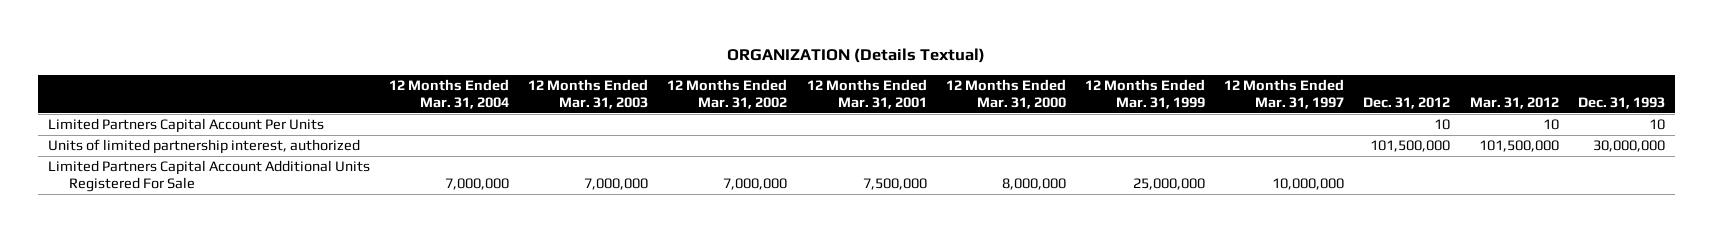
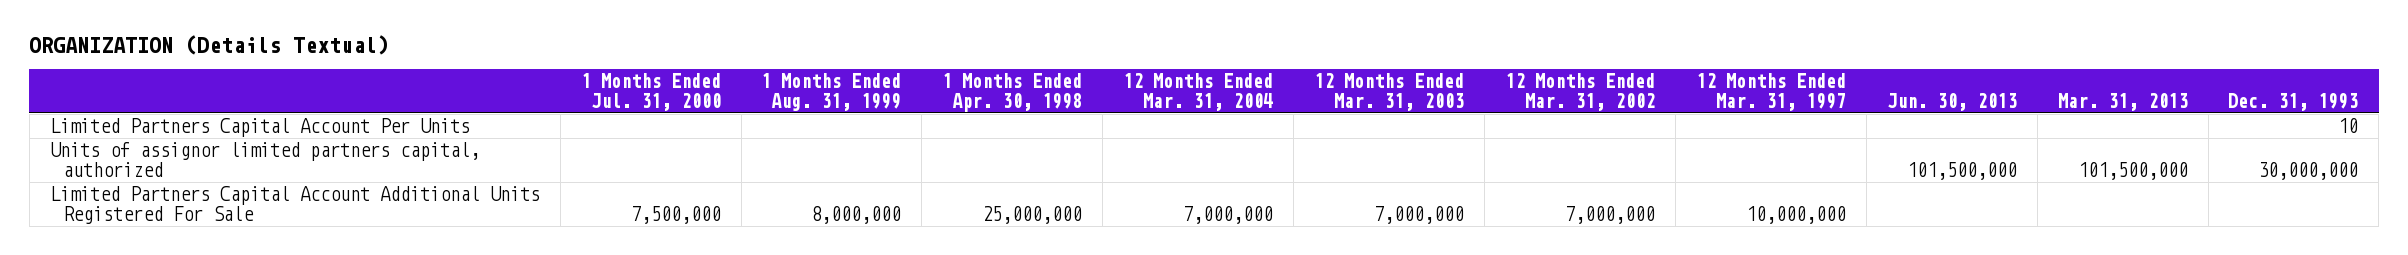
[806,78,927,109] 12 Months Ended Mar. 31, 2001 -> none
[945,78,1066,109] 12 Months Ended Mar. 31, 2000 -> none
[1085,78,1206,109] 12 Months Ended Mar. 31, 1999 -> none
[1363,96,1451,109] Dec. 31, 2012 -> none
[1469,96,1559,109] Mar. 31, 2012 -> none
none -> [580,73,721,111] 1 Months Ended Jul. 31, 2000
none -> [761,73,902,111] 1 Months Ended Aug. 31, 1999
none -> [942,73,1083,112] 1 Months Ended Apr. 30, 1998
none -> [1886,92,2017,111] Jun. 30, 2013
none -> [2057,92,2188,111] Mar. 31, 2013
[47,139,360,155] Units of limited partnership interest, authorized -> [49,142,480,177] Units of assignor limited partners capital, authorized

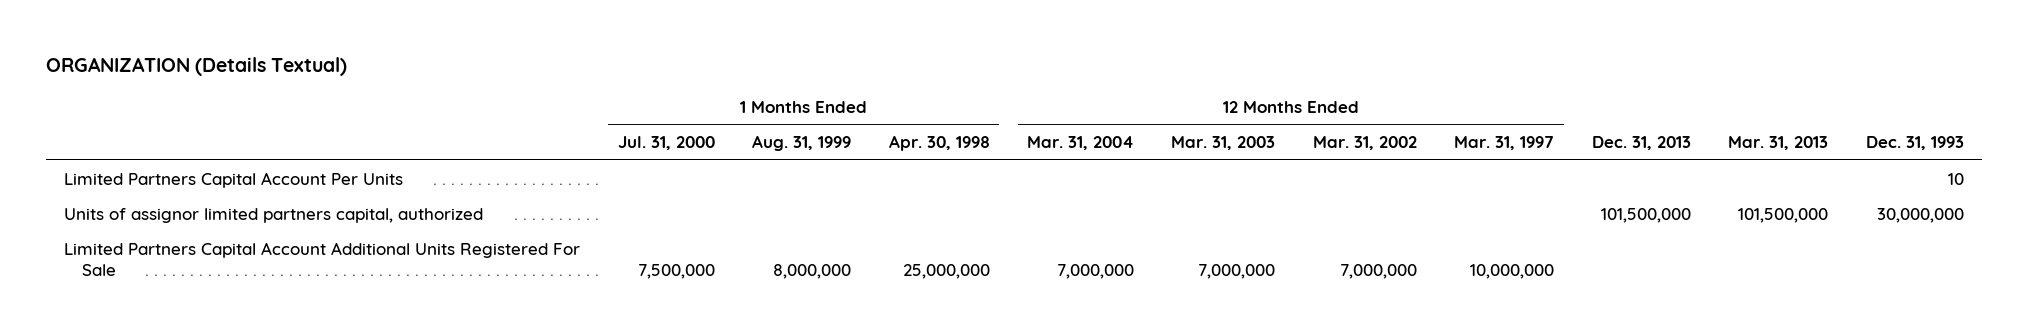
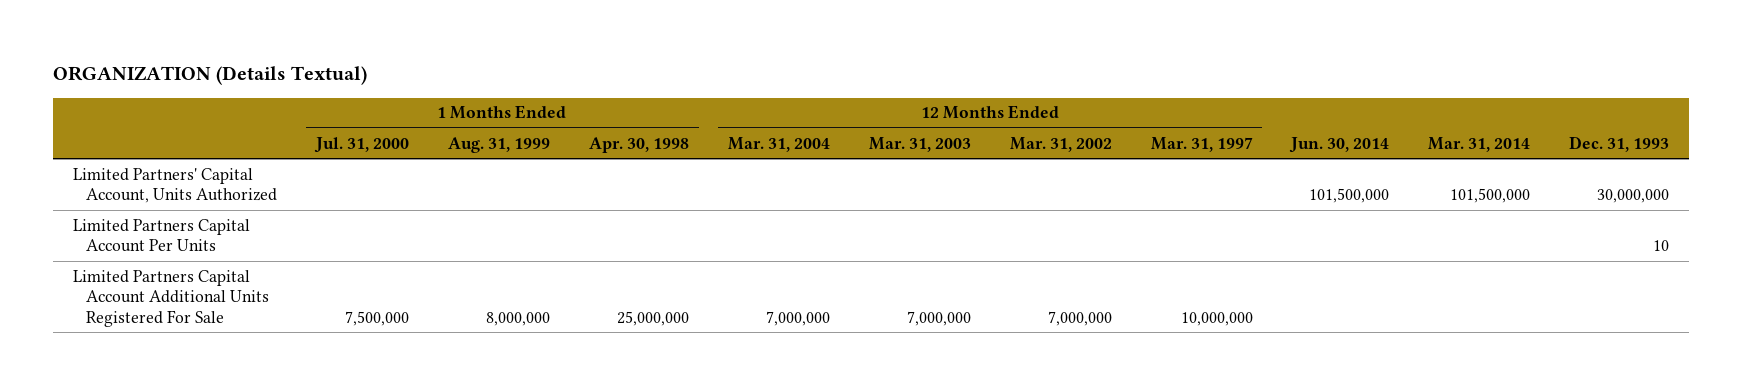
[1591,136,1691,151] Dec. 31, 2013 -> none
[1728,136,1829,151] Mar. 31, 2013 -> none
none -> [1289,136,1390,153] Jun. 30, 2014
none -> [1428,136,1531,152] Mar. 31, 2014
none -> [72,167,278,204] Limited Partners' Capital Account, Units Authorized
[64,207,484,223] Units of assignor limited partners capital, authorized -> none

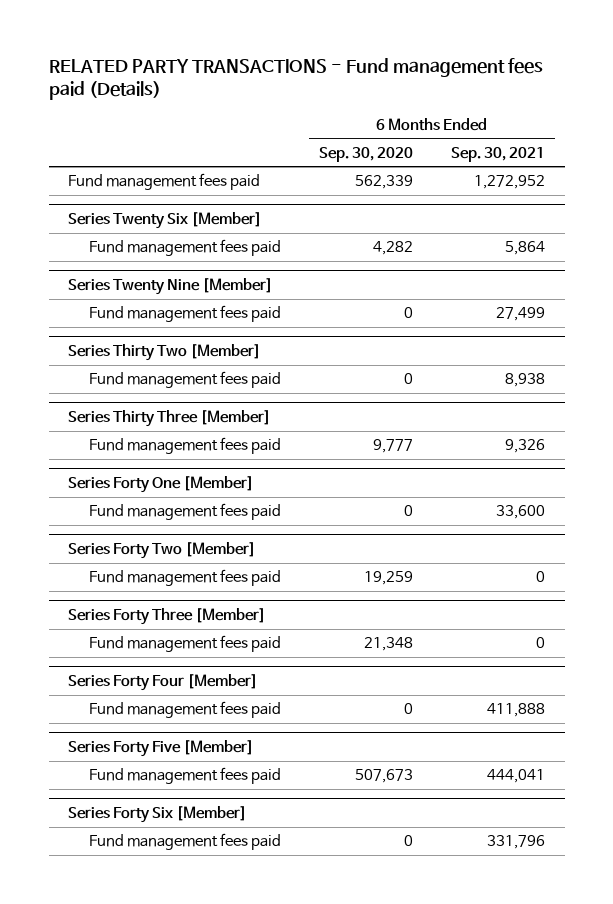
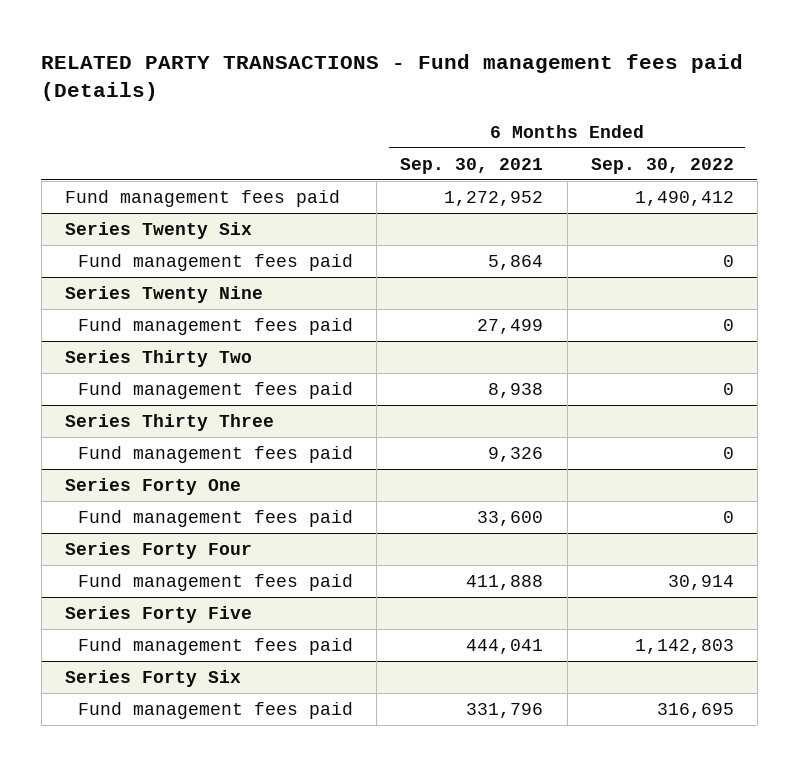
[319,146,414,162] Sep. 30, 2020 -> none
none -> [590,157,734,174] Sep. 30, 2022
[67,212,262,230] Series Twenty Six [Member] -> [64,222,252,240] Series Twenty Six
[67,278,273,296] Series Twenty Nine [Member] -> [64,286,263,304] Series Twenty Nine
[67,344,261,362] Series Thirty Two [Member] -> [64,350,252,368] Series Thirty Two
[67,410,271,428] Series Thirty Three [Member] -> [64,414,274,432] Series Thirty Three
[67,476,254,494] Series Forty One [Member] -> [64,478,241,496] Series Forty One
[67,542,256,560] Series Forty Two [Member] -> none
[88,569,281,587] Fund management fees paid -> none
[67,608,266,626] Series Forty Three [Member] -> none
[88,635,281,653] Fund management fees paid -> none
[67,674,258,692] Series Forty Four [Member] -> [64,542,252,560] Series Forty Four
[67,740,254,758] Series Forty Five [Member] -> [64,606,252,624] Series Forty Five
[67,806,247,824] Series Forty Six [Member] -> [64,670,241,688] Series Forty Six

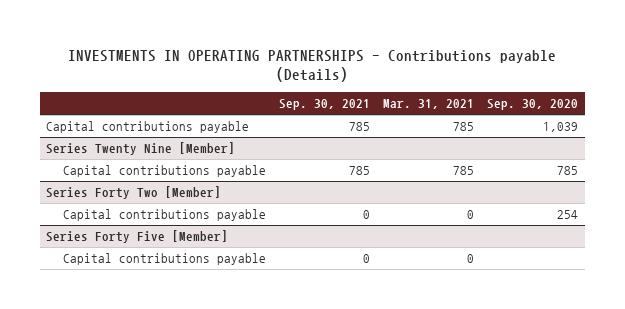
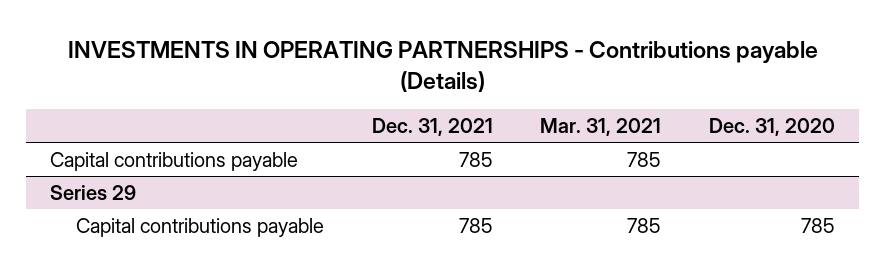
[279,99,371,111] Sep. 30, 2021 -> none
[487,99,579,111] Sep. 30, 2020 -> none
none -> [371,118,493,137] Dec. 31, 2021
none -> [708,118,835,137] Dec. 31, 2020
[46,142,236,156] Series Twenty Nine [Member] -> [50,184,137,200] Series 29
[46,186,222,200] Series Forty Two [Member] -> none
[63,209,267,222] Capital contributions payable -> none
[46,230,229,244] Series Forty Five [Member] -> none
[63,253,267,266] Capital contributions payable -> none

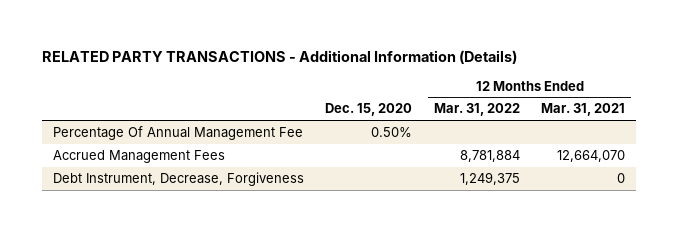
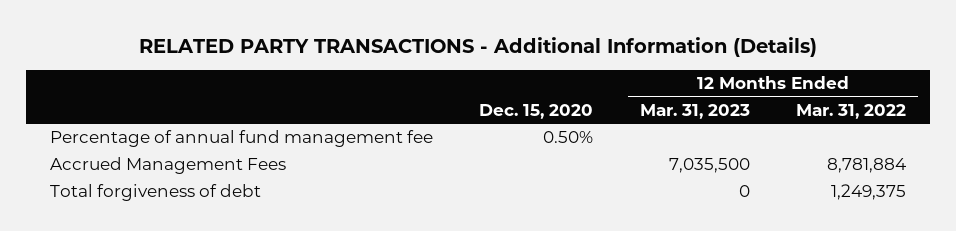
[541,103,626,117] Mar. 31, 2021 -> none
none -> [639,103,750,119] Mar. 31, 2023
[52,126,303,141] Percentage Of Annual Management Fee -> [49,130,433,148] Percentage of annual fund management fee
[52,172,304,187] Debt Instrument, Decrease, Forgiveness -> [49,184,261,202] Total forgiveness of debt

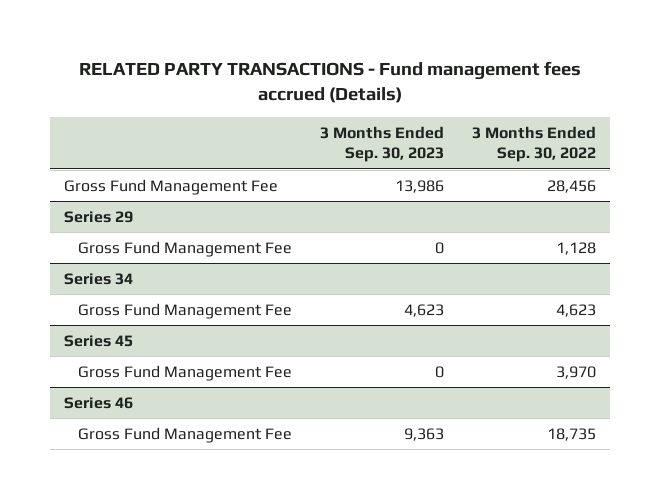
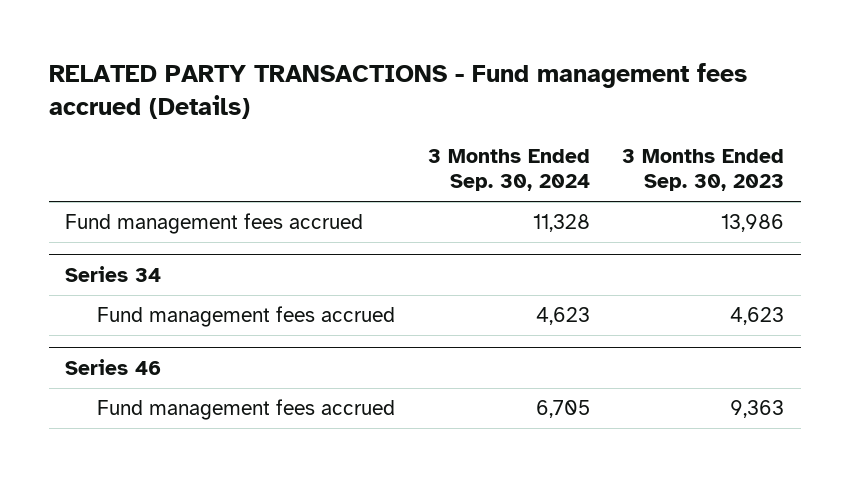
[471,125,596,163] 3 Months Ended Sep. 30, 2022 -> none
none -> [427,149,590,192] 3 Months Ended Sep. 30, 2024
[63,210,133,223] Series 29 -> none
[78,240,293,257] Gross Fund Management Fee -> none
[63,178,278,195] Gross Fund Management Fee -> [64,213,363,235] Fund management fees accrued
[63,334,133,347] Series 45 -> none
[78,364,293,381] Gross Fund Management Fee -> none
[78,302,293,319] Gross Fund Management Fee -> [97,306,396,328] Fund management fees accrued
[78,426,293,443] Gross Fund Management Fee -> [97,399,396,421] Fund management fees accrued

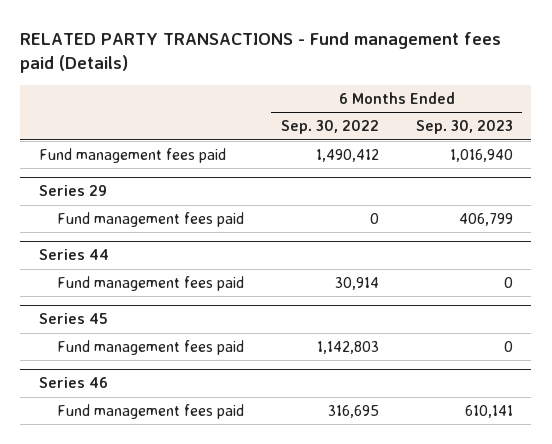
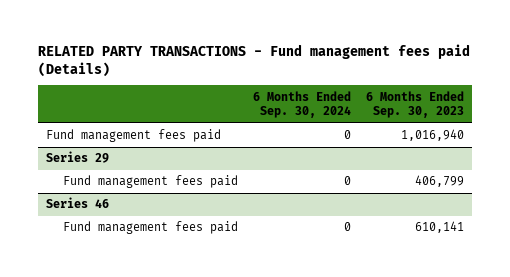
[280,120,379,135] Sep. 30, 2022 -> none
none -> [253,90,352,119] 6 Months Ended Sep. 30, 2024
[38,249,109,261] Series 44 -> none
[56,275,244,291] Fund management fees paid -> none
[38,313,108,325] Series 45 -> none
[56,339,244,355] Fund management fees paid -> none

